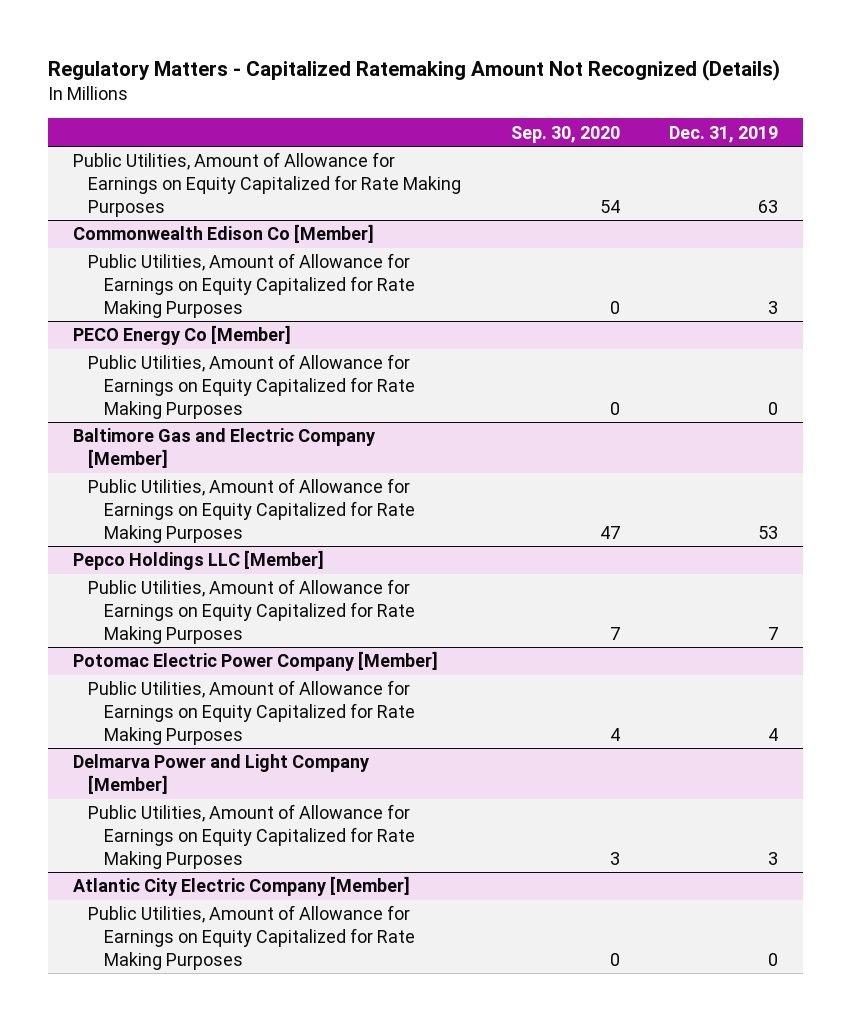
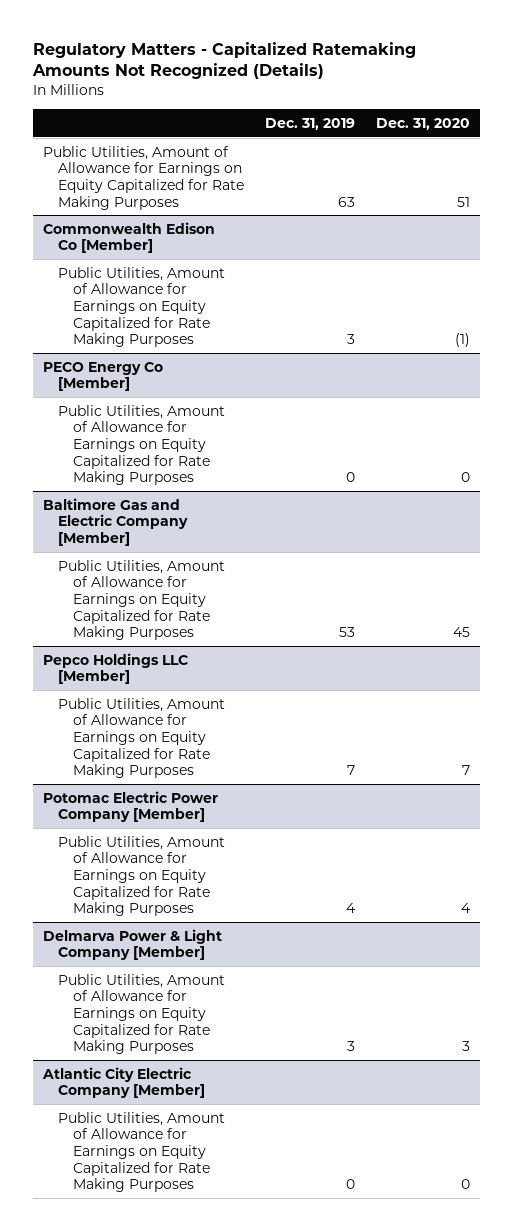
[48,59,781,82] Regulatory Matters - Capitalized Ratemaking Amount Not Recognized (Details) -> [31,41,416,80] Regulatory Matters - Capitalized Ratemaking Amounts Not Recognized (Details)
[510,125,620,143] Sep. 30, 2020 -> none
none -> [375,117,470,130] Dec. 31, 2020
[73,754,370,795] Delmarva Power and Light Company [Member] -> [43,928,223,961] Delmarva Power & Light Company [Member]

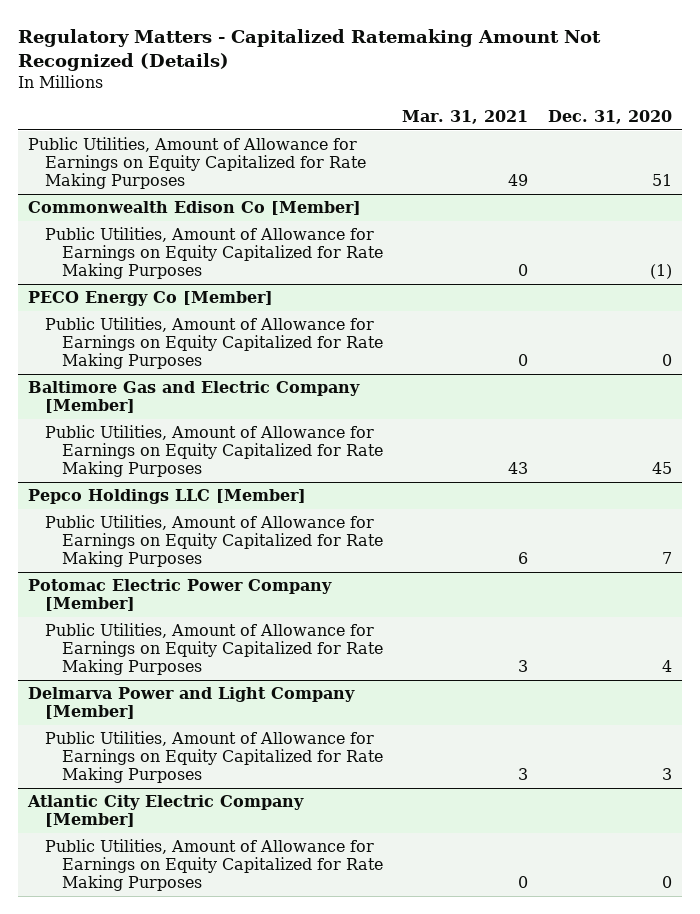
[31,41,416,80] Regulatory Matters - Capitalized Ratemaking Amounts Not Recognized (Details) -> [18,28,602,71] Regulatory Matters - Capitalized Ratemaking Amount Not Recognized (Details)
[265,117,356,130] Dec. 31, 2019 -> none
none -> [402,110,529,125] Mar. 31, 2021
[43,928,223,961] Delmarva Power & Light Company [Member] -> [28,686,356,720] Delmarva Power and Light Company [Member]

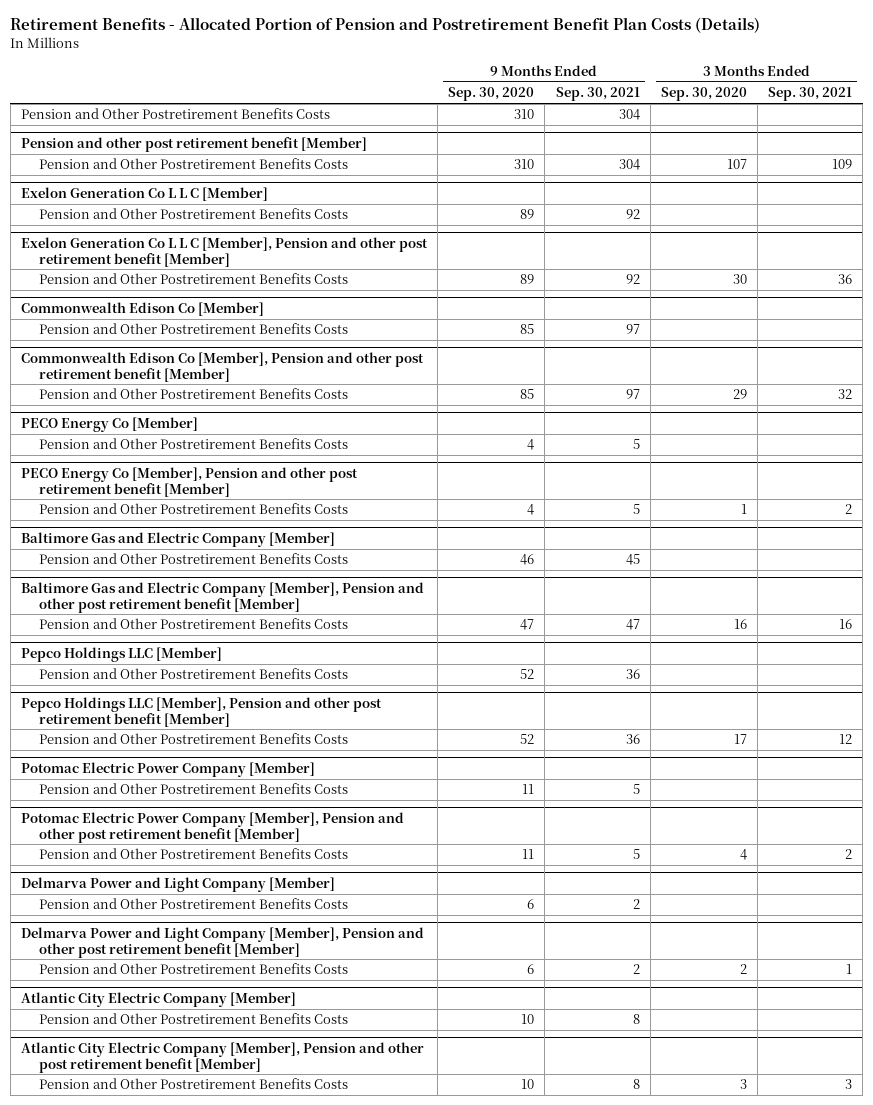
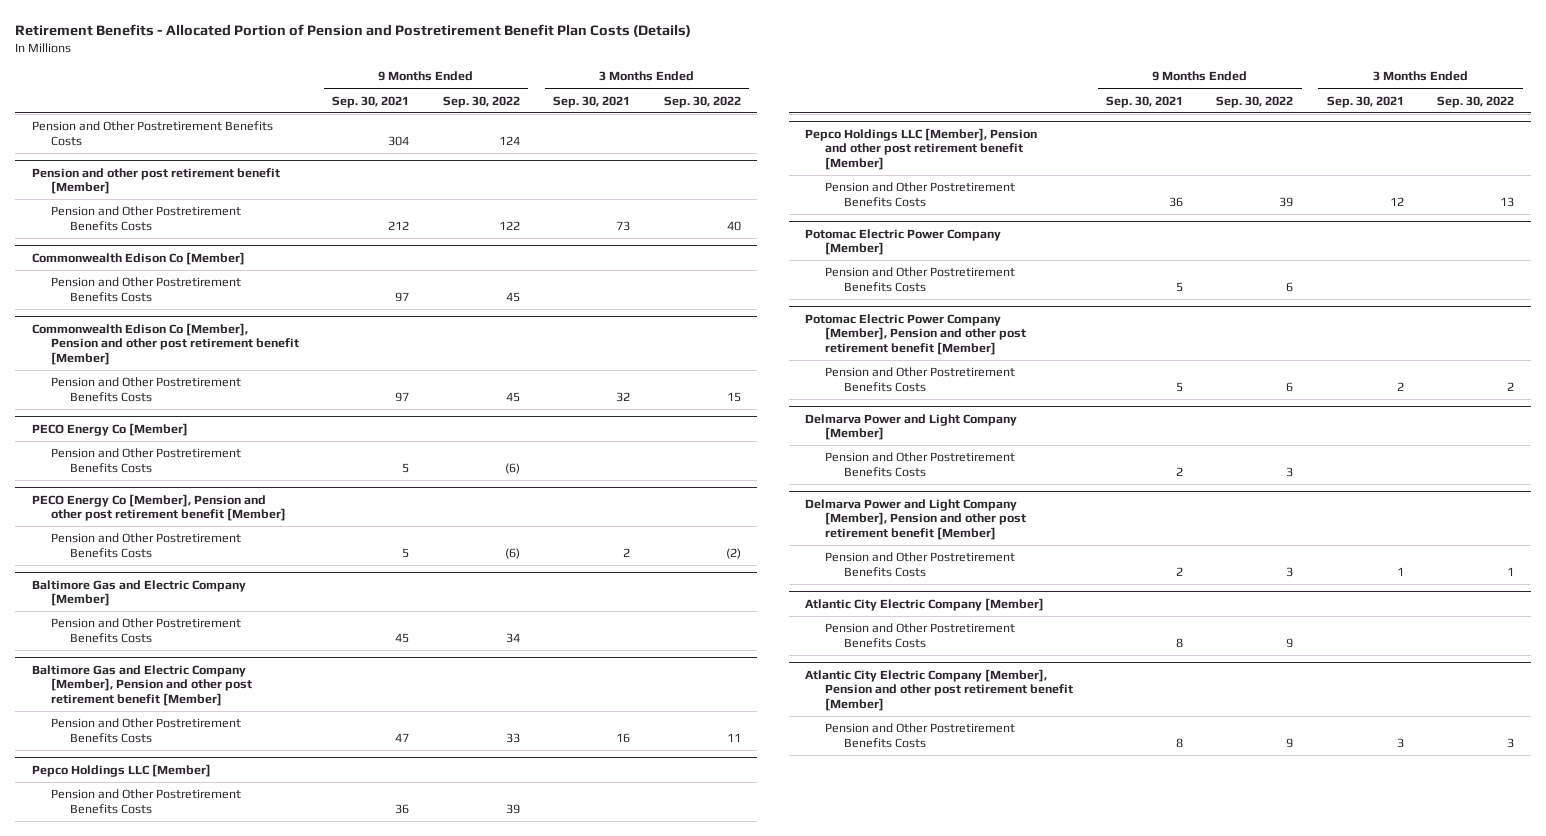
[448,87,535,102] Sep. 30, 2020 -> none
[660,87,747,102] Sep. 30, 2020 -> none
none -> [442,95,520,108] Sep. 30, 2022
none -> [663,95,741,108] Sep. 30, 2022
[21,187,269,202] Exelon Generation Co L L C [Member] -> none
[38,208,348,220] Pension and Other Postretirement Benefits Costs -> none
[21,237,429,267] Exelon Generation Co L L C [Member], Pension and other post retirement benefit [Member] -> none
[38,273,348,285] Pension and Other Postretirement Benefits Costs -> none
[618,159,640,171] 304 -> [388,220,410,230] 212
[832,159,853,170] 109 -> [616,220,631,231] 73

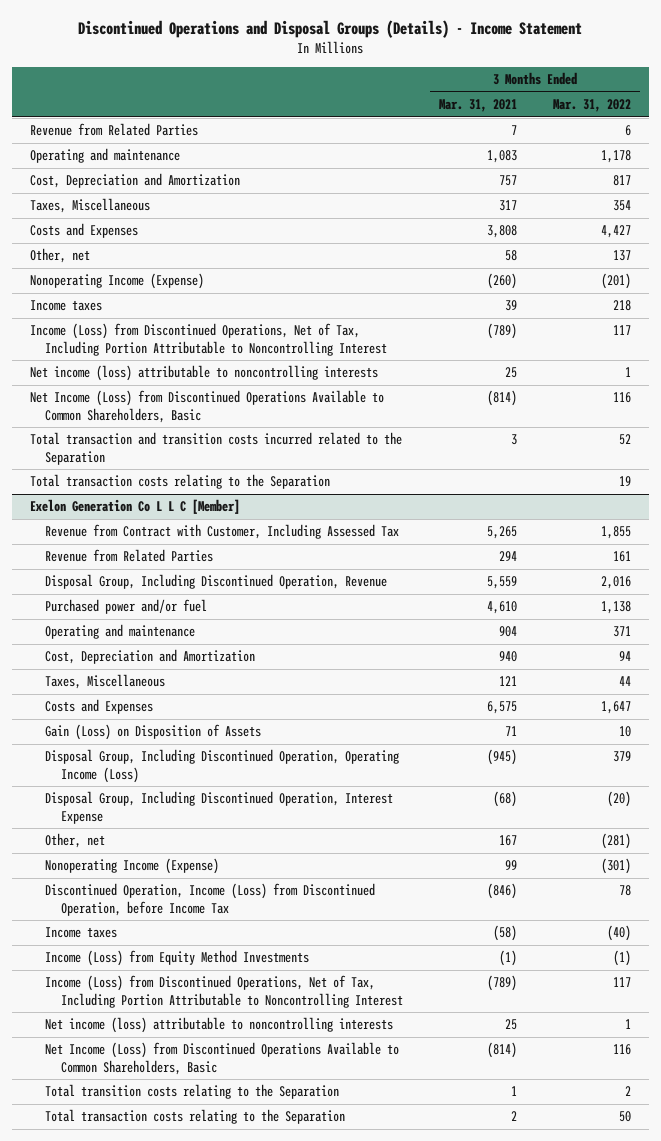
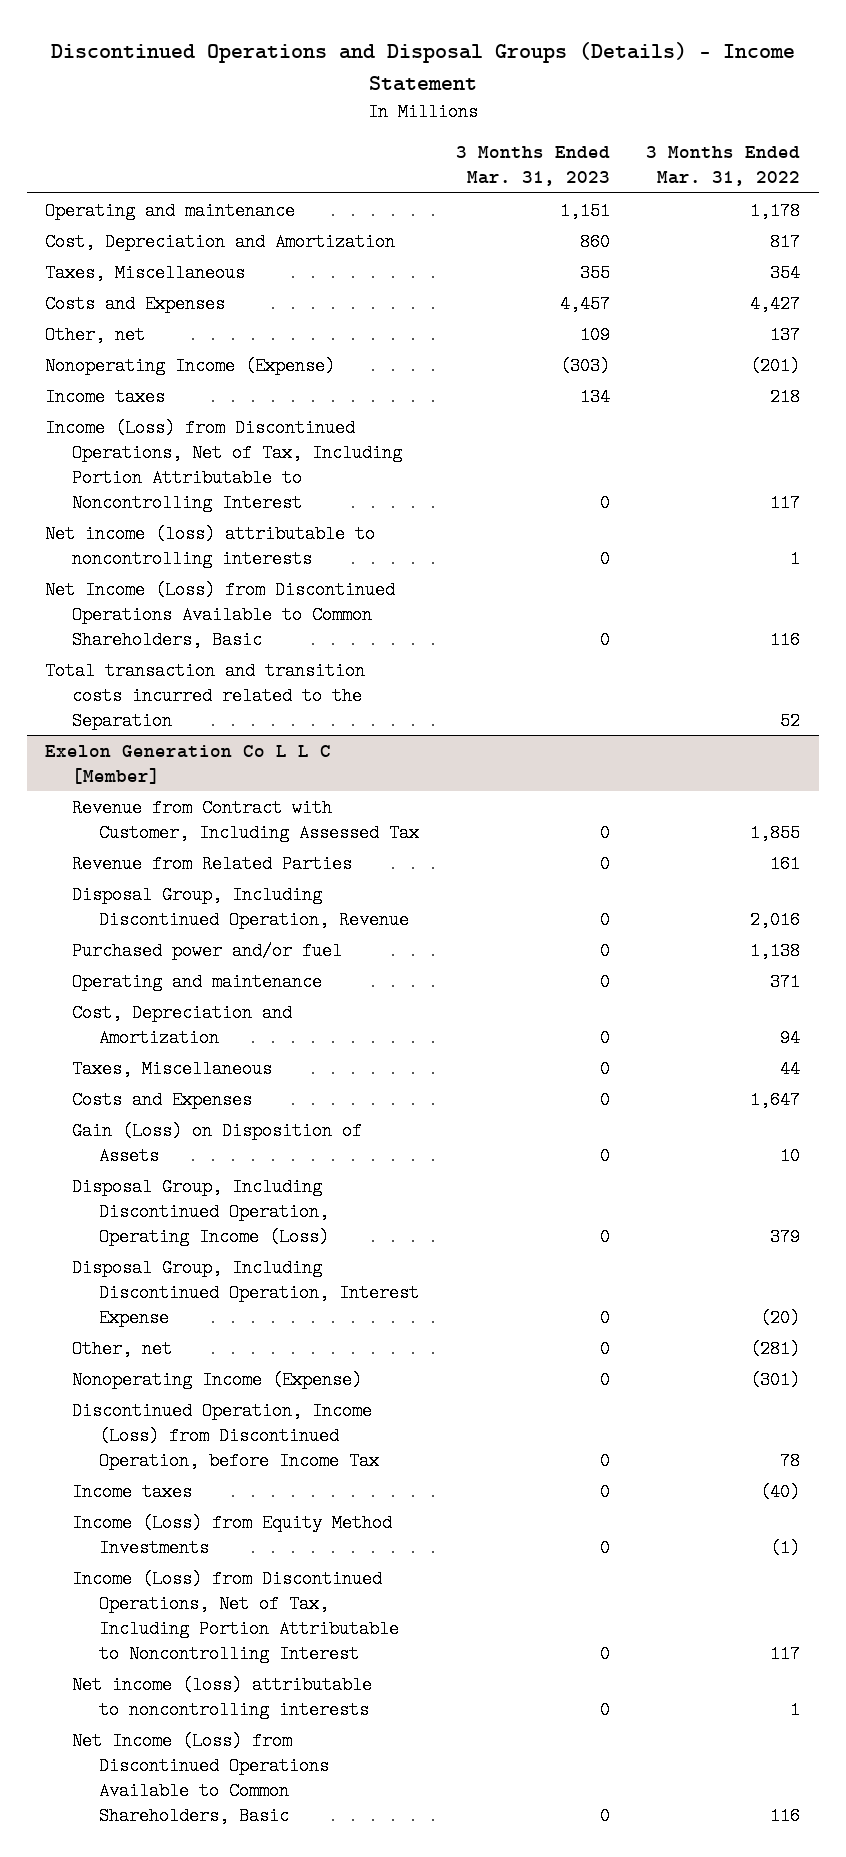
[438,99,517,113] Mar. 31, 2021 -> none
none -> [455,146,610,187] 3 Months Ended Mar. 31, 2023
[29,123,198,137] Revenue from Related Parties -> none
[29,474,330,490] Total transaction costs relating to the Separation -> none
[45,1084,340,1100] Total transition costs relating to the Separation -> none
[45,1109,346,1125] Total transaction costs relating to the Separation -> none

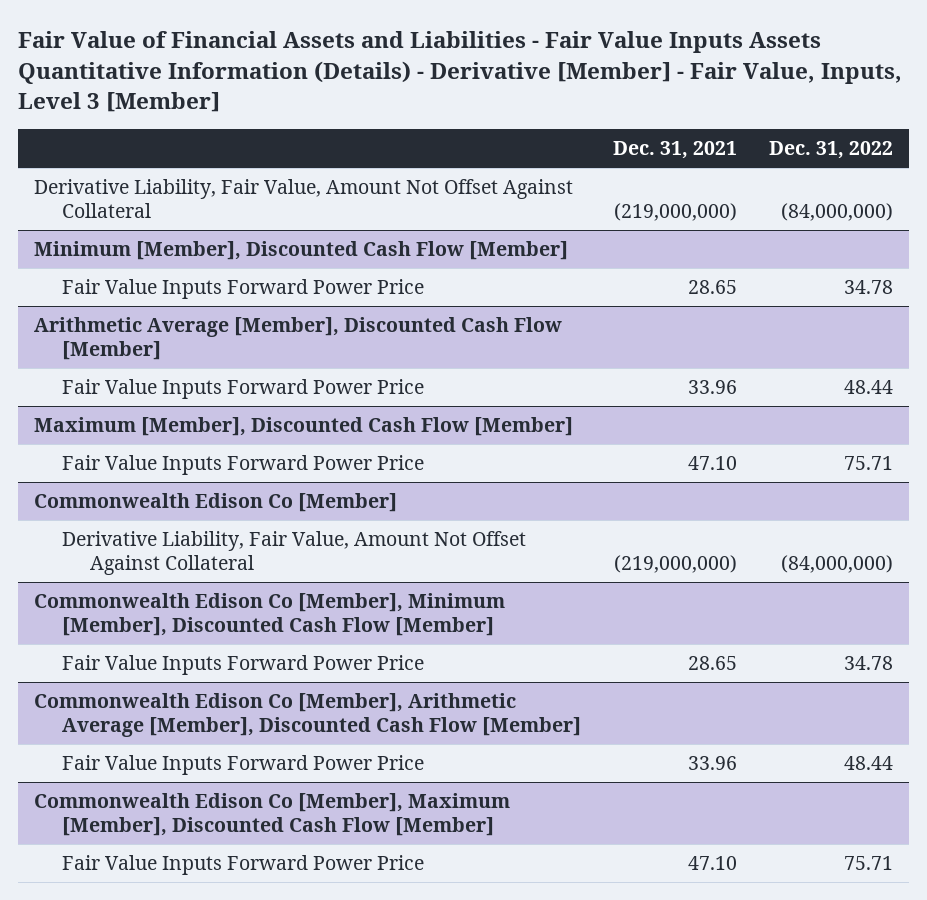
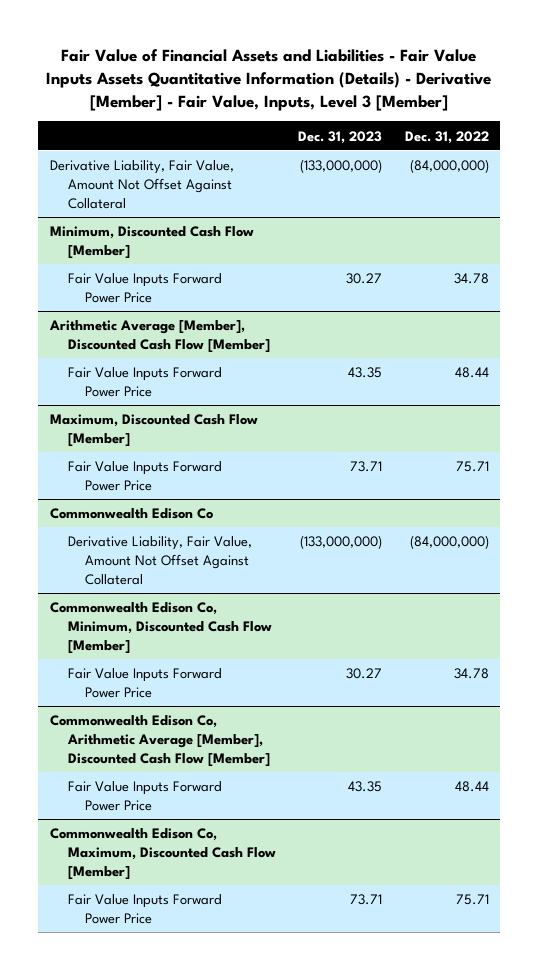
[613,141,738,160] Dec. 31, 2021 -> none
none -> [298,130,383,144] Dec. 31, 2023
[33,241,568,261] Minimum [Member], Discounted Cash Flow [Member] -> [49,226,254,259] Minimum, Discounted Cash Flow [Member]
[33,417,573,437] Maximum [Member], Discounted Cash Flow [Member] -> [49,414,258,447] Maximum, Discounted Cash Flow [Member]
[33,493,397,513] Commonwealth Edison Co [Member] -> [49,508,213,520] Commonwealth Edison Co
[33,593,505,636] Commonwealth Edison Co [Member], Minimum [Member], Discounted Cash Flow [Member] -> [49,602,272,654] Commonwealth Edison Co, Minimum, Discounted Cash Flow [Member]
[33,693,582,737] Commonwealth Edison Co [Member], Arithmetic Average [Member], Discounted Cash Flow [Member] -> [49,715,270,767] Commonwealth Edison Co, Arithmetic Average [Member], Discounted Cash Flow [Member]
[33,793,510,836] Commonwealth Edison Co [Member], Maximum [Member], Discounted Cash Flow [Member] -> [49,828,276,880] Commonwealth Edison Co, Maximum, Discounted Cash Flow [Member]

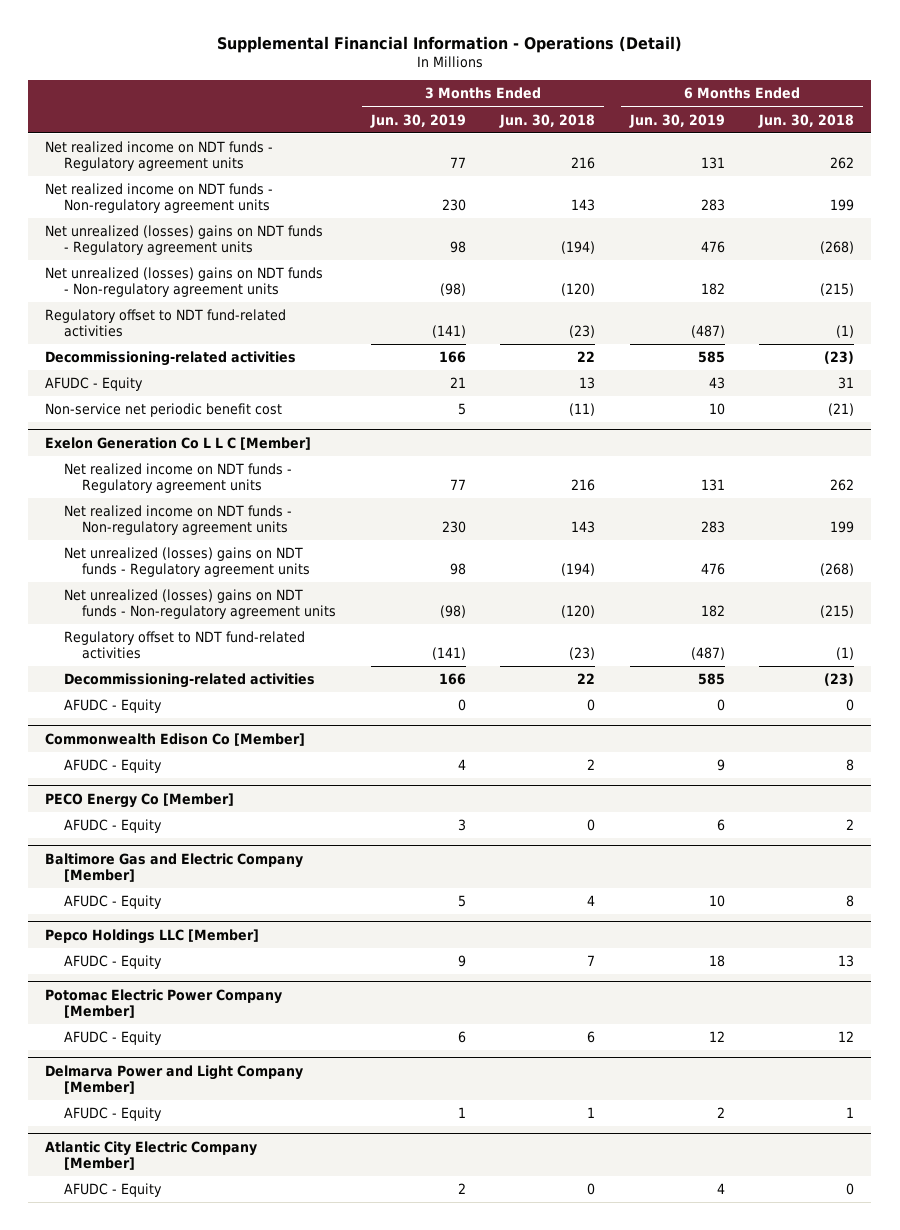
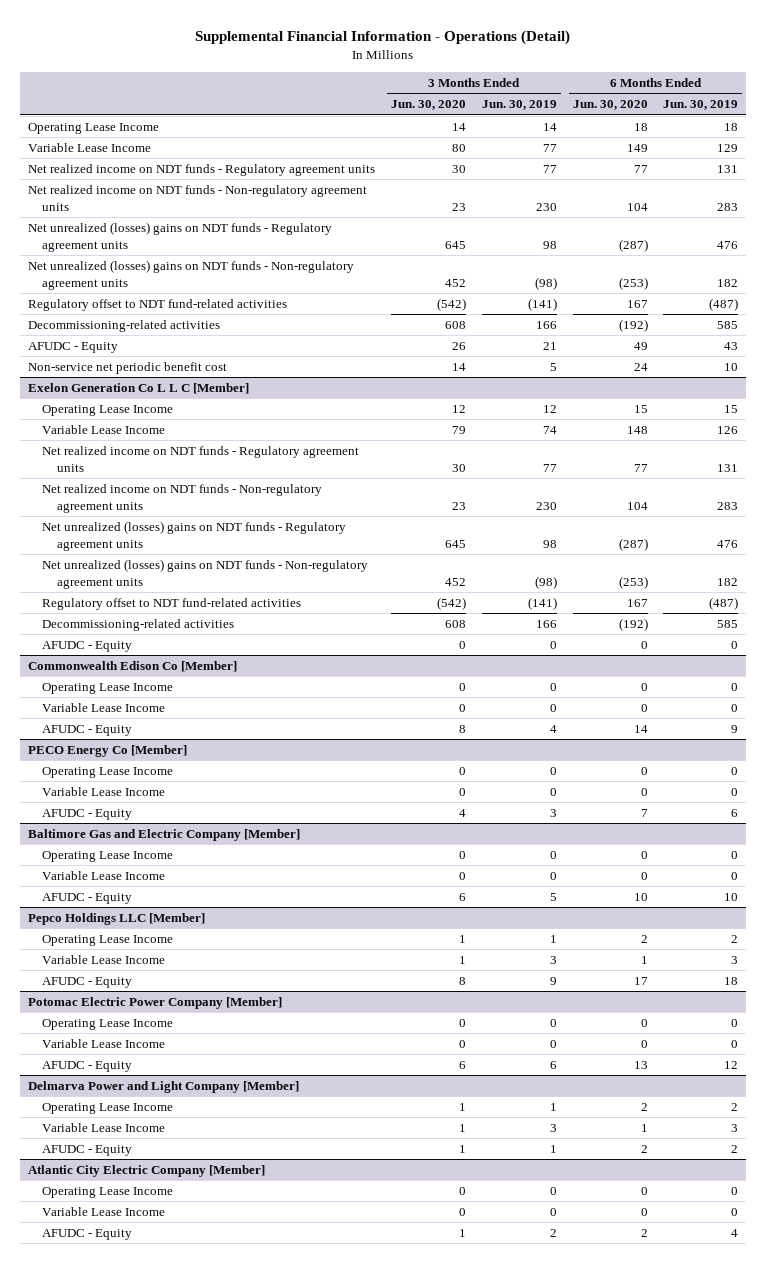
[499,113,596,128] Jun. 30, 2018 -> none
[758,113,855,128] Jun. 30, 2018 -> none
none -> [391,100,467,111] Jun. 30, 2020
none -> [572,100,648,111] Jun. 30, 2020
none -> [28,123,160,135] Operating Lease Income
none -> [28,143,152,153] Variable Lease Income
none -> [42,405,174,417] Operating Lease Income
none -> [42,425,166,435] Variable Lease Income
none -> [42,683,174,695] Operating Lease Income
none -> [42,703,166,713] Variable Lease Income
none -> [42,767,174,779] Operating Lease Income
none -> [42,787,166,797] Variable Lease Income
none -> [42,851,174,863] Operating Lease Income
none -> [42,871,166,881] Variable Lease Income
none -> [42,935,174,947] Operating Lease Income
none -> [42,955,166,965] Variable Lease Income
none -> [42,1019,174,1031] Operating Lease Income
none -> [42,1039,166,1049] Variable Lease Income
none -> [42,1103,174,1115] Operating Lease Income
none -> [42,1123,166,1133] Variable Lease Income
none -> [42,1187,174,1199] Operating Lease Income
none -> [42,1207,166,1217] Variable Lease Income

